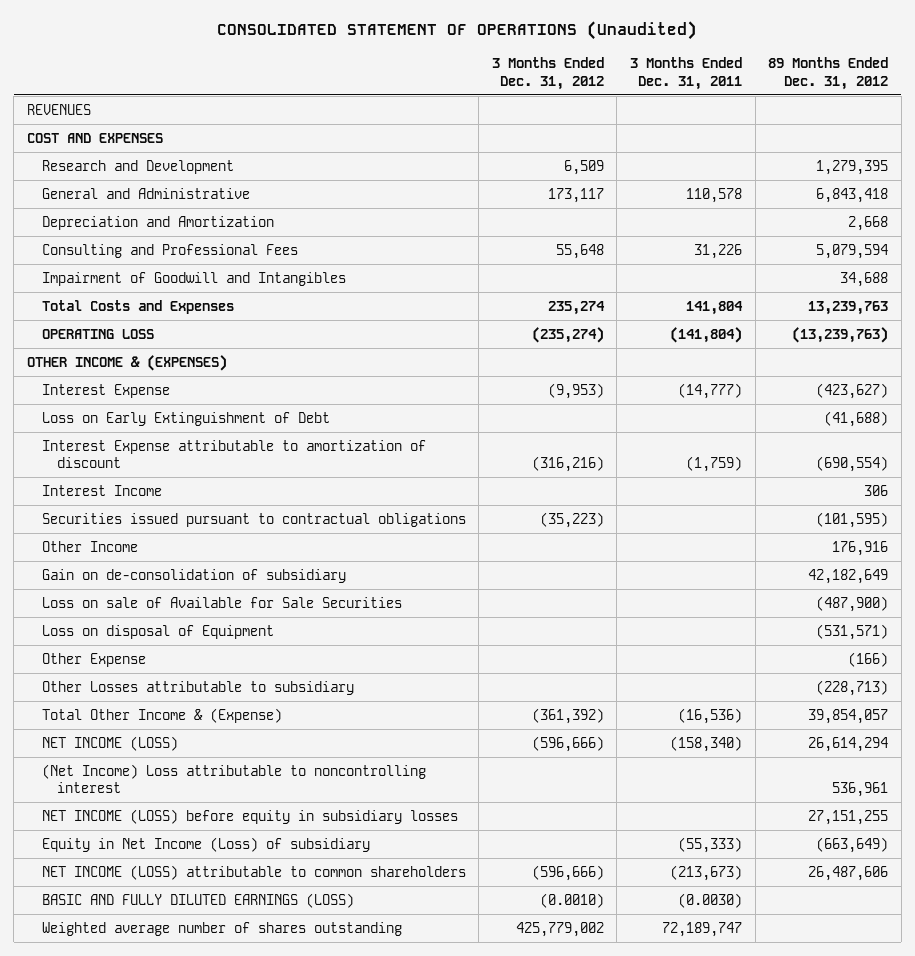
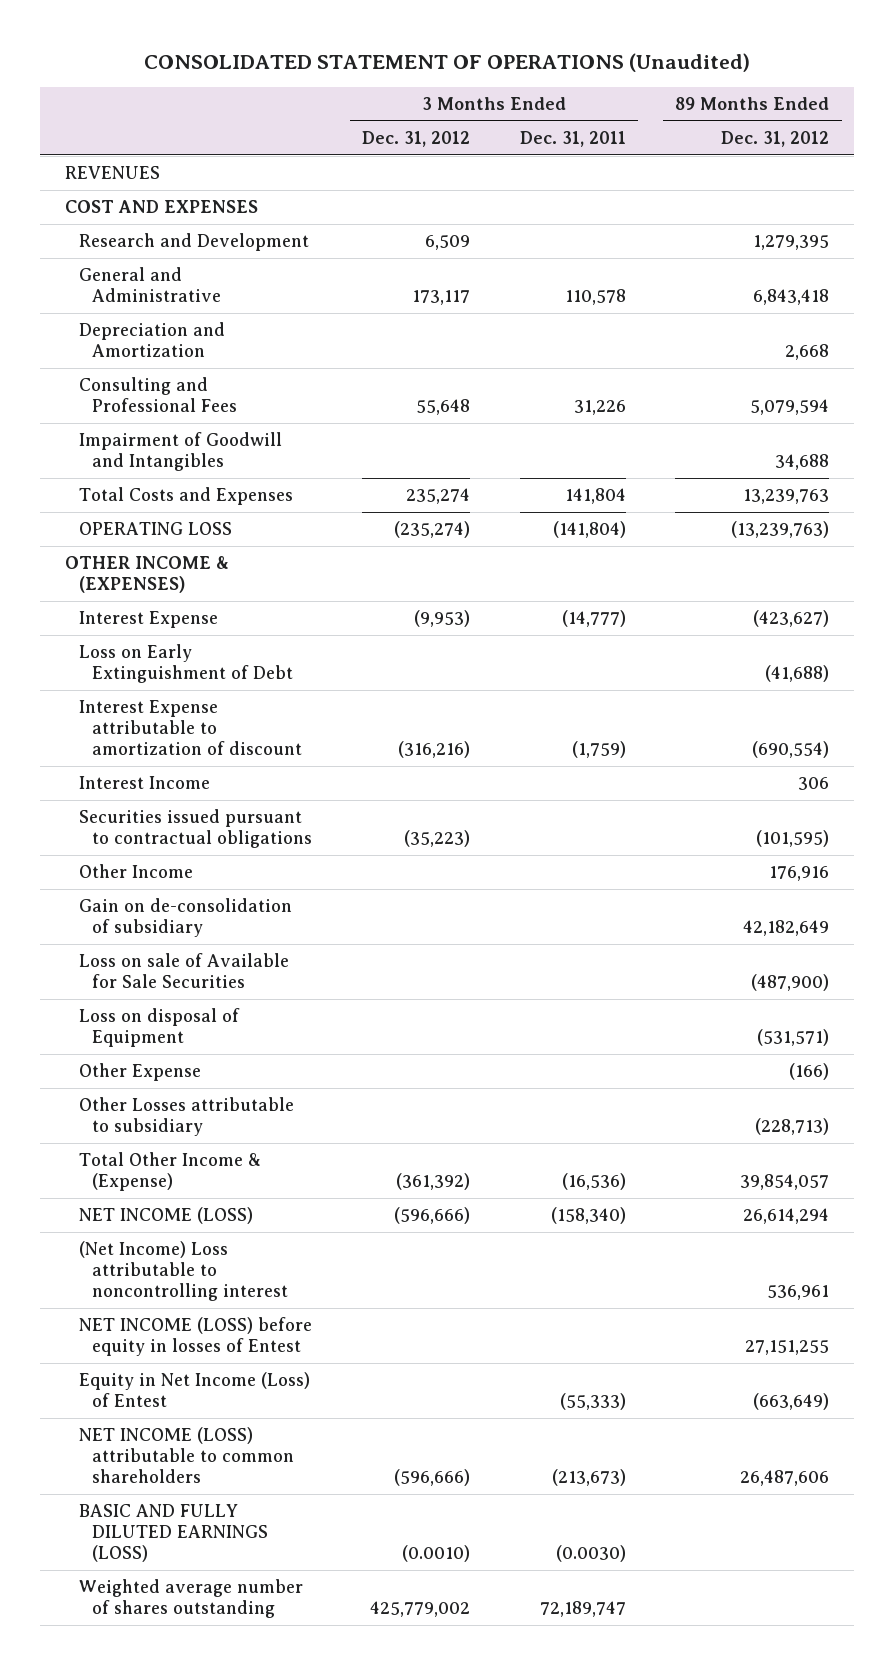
[41,808,458,824] NET INCOME (LOSS) before equity in subsidiary losses -> [78,1317,312,1357] NET INCOME (LOSS) before equity in losses of Entest
[41,836,370,852] Equity in Net Income (Loss) of subsidiary -> [78,1372,310,1408] Equity in Net Income (Loss) of Entest

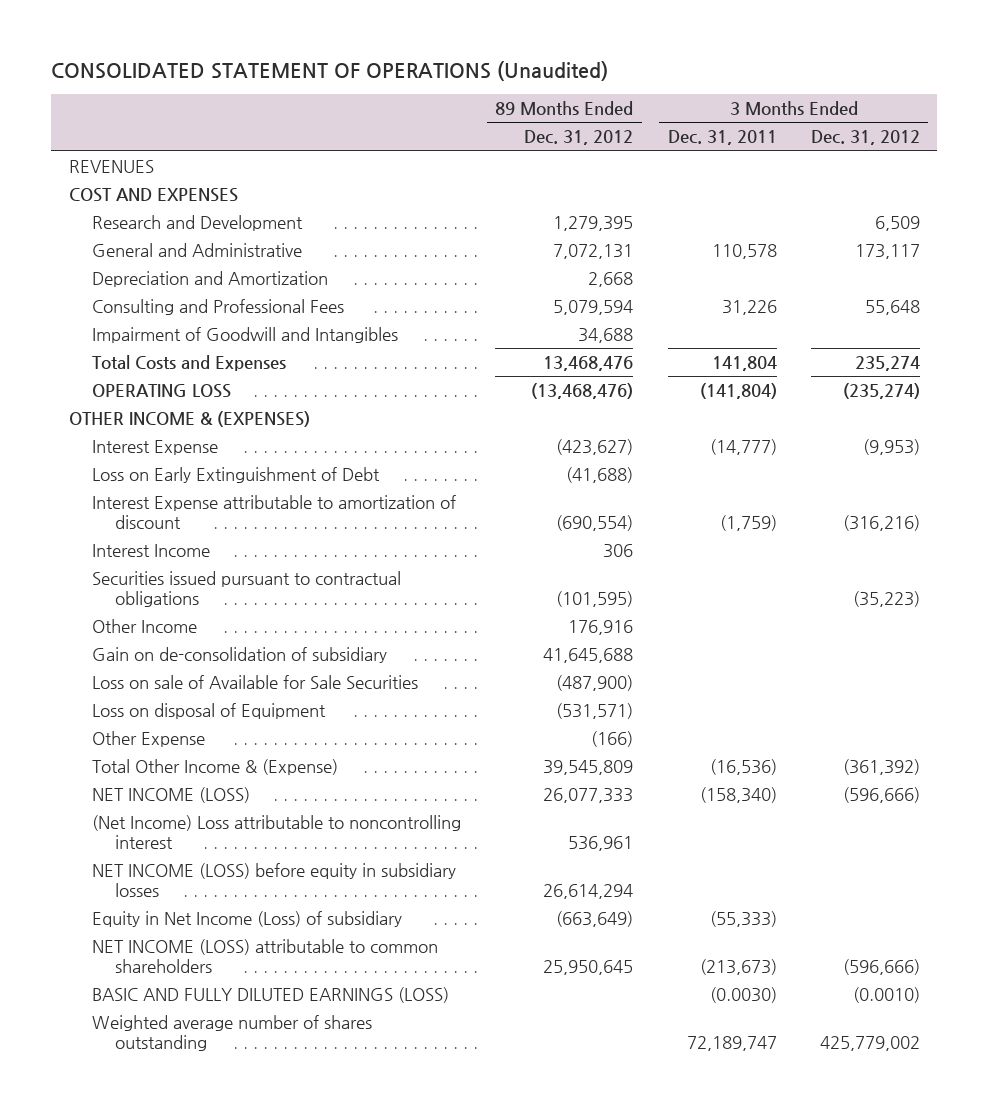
[753,289,830,306] 6,843,418 -> [553,243,634,259] 7,072,131
[743,489,830,505] 13,239,763 -> [543,355,634,371] 13,468,476
[731,521,830,539] (13,239,763) -> [531,382,634,399] (13,468,476)
[743,920,830,937] 42,182,649 -> [543,647,634,663] 41,645,688
[78,1097,294,1137] Other Losses attributable to subsidiary -> none
[740,1174,830,1191] 39,854,057 -> [543,759,634,775] 39,545,809
[743,1208,830,1225] 26,614,294 -> [543,787,634,803] 26,077,333
[78,1317,312,1357] NET INCOME (LOSS) before equity in losses of Entest -> [91,862,456,897] NET INCOME (LOSS) before equity in subsidiary losses
[745,1340,830,1356] 27,151,255 -> [543,883,634,899] 26,614,294
[78,1372,310,1408] Equity in Net Income (Loss) of Entest -> [91,910,402,927] Equity in Net Income (Loss) of subsidiary
[740,1470,830,1487] 26,487,606 -> [543,959,634,975] 25,950,645

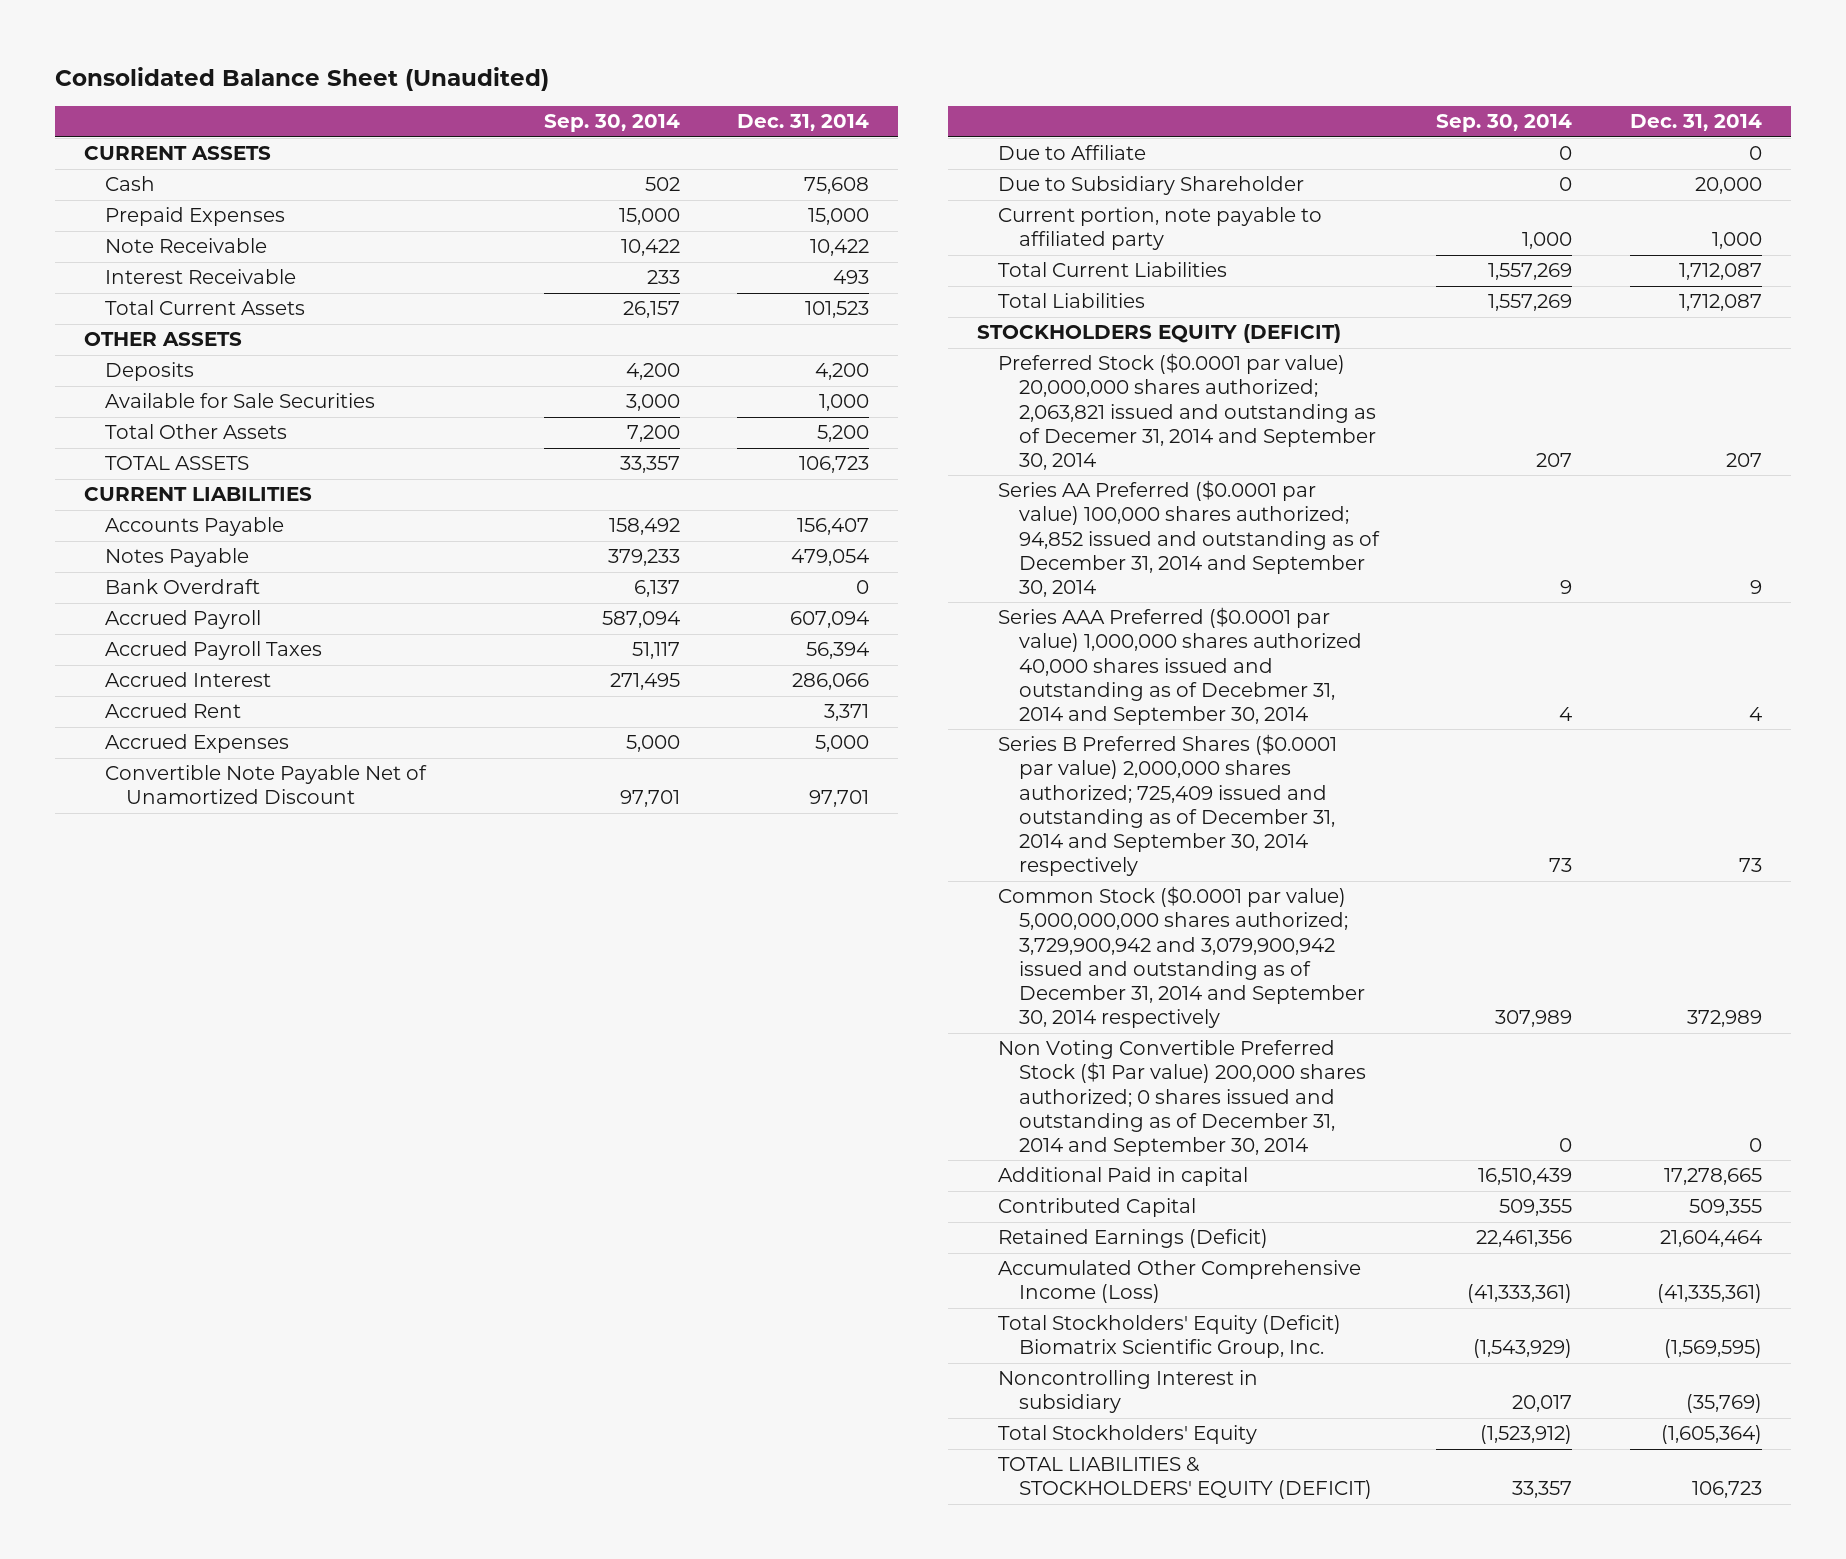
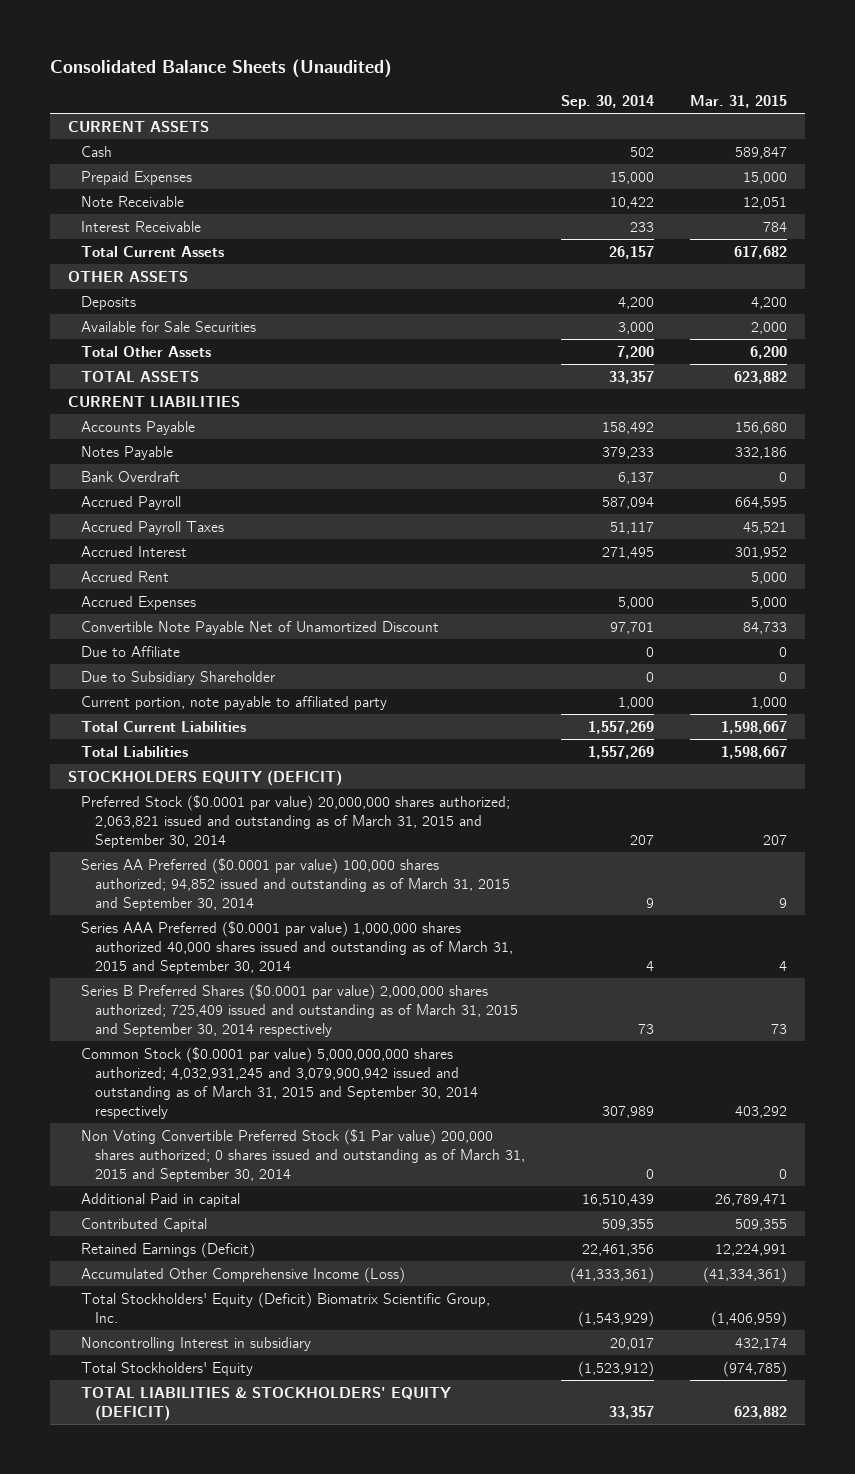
[55,67,550,92] Consolidated Balance Sheet (Unaudited) -> [49,59,392,79] Consolidated Balance Sheets (Unaudited)
[737,114,870,132] Dec. 31, 2014 -> none
none -> [689,95,787,109] Mar. 31, 2015
[997,353,1376,471] Preferred Stock ($0.0001 par value) 20,000,000 shares authorized; 2,063,821 issued and outstanding as of Decemer 31, 2014 and September 30, 2014 -> [81,794,511,849] Preferred Stock ($0.0001 par value) 20,000,000 shares authorized; 2,063,821 issued and outstanding as of March 31, 2015 and September 30, 2014
[997,480,1380,598] Series AA Preferred ($0.0001 par value) 100,000 shares authorized; 94,852 issued and outstanding as of December 31, 2014 and September 30, 2014 -> [81,857,510,912] Series AA Preferred ($0.0001 par value) 100,000 shares authorized; 94,852 issued and outstanding as of March 31, 2015 and September 30, 2014
[997,607,1362,726] Series AAA Preferred ($0.0001 par value) 1,000,000 shares authorized 40,000 shares issued and outstanding as of Decebmer 31, 2014 and September 30, 2014 -> [81,920,513,975] Series AAA Preferred ($0.0001 par value) 1,000,000 shares authorized 40,000 shares issued and outstanding as of March 31, 2015 and September 30, 2014
[997,734,1337,877] Series B Preferred Shares ($0.0001 par value) 2,000,000 shares authorized; 725,409 issued and outstanding as of December 31, 2014 and September 30, 2014 respectively -> [81,983,518,1038] Series B Preferred Shares ($0.0001 par value) 2,000,000 shares authorized; 725,409 issued and outstanding as of March 31, 2015 and September 30, 2014 respectively
[997,886,1365,1029] Common Stock ($0.0001 par value) 5,000,000,000 shares authorized; 3,729,900,942 and 3,079,900,942 issued and outstanding as of December 31, 2014 and September 30, 2014 respectively -> [81,1046,478,1120] Common Stock ($0.0001 par value) 5,000,000,000 shares authorized; 4,032,931,245 and 3,079,900,942 issued and outstanding as of March 31, 2015 and September 30, 2014 respectively
[997,1040,1366,1157] Non Voting Convertible Preferred Stock ($1 Par value) 200,000 shares authorized; 0 shares issued and outstanding as of December 31, 2014 and September 30, 2014 -> [81,1128,525,1183] Non Voting Convertible Preferred Stock ($1 Par value) 200,000 shares authorized; 0 shares issued and outstanding as of March 31, 2015 and September 30, 2014

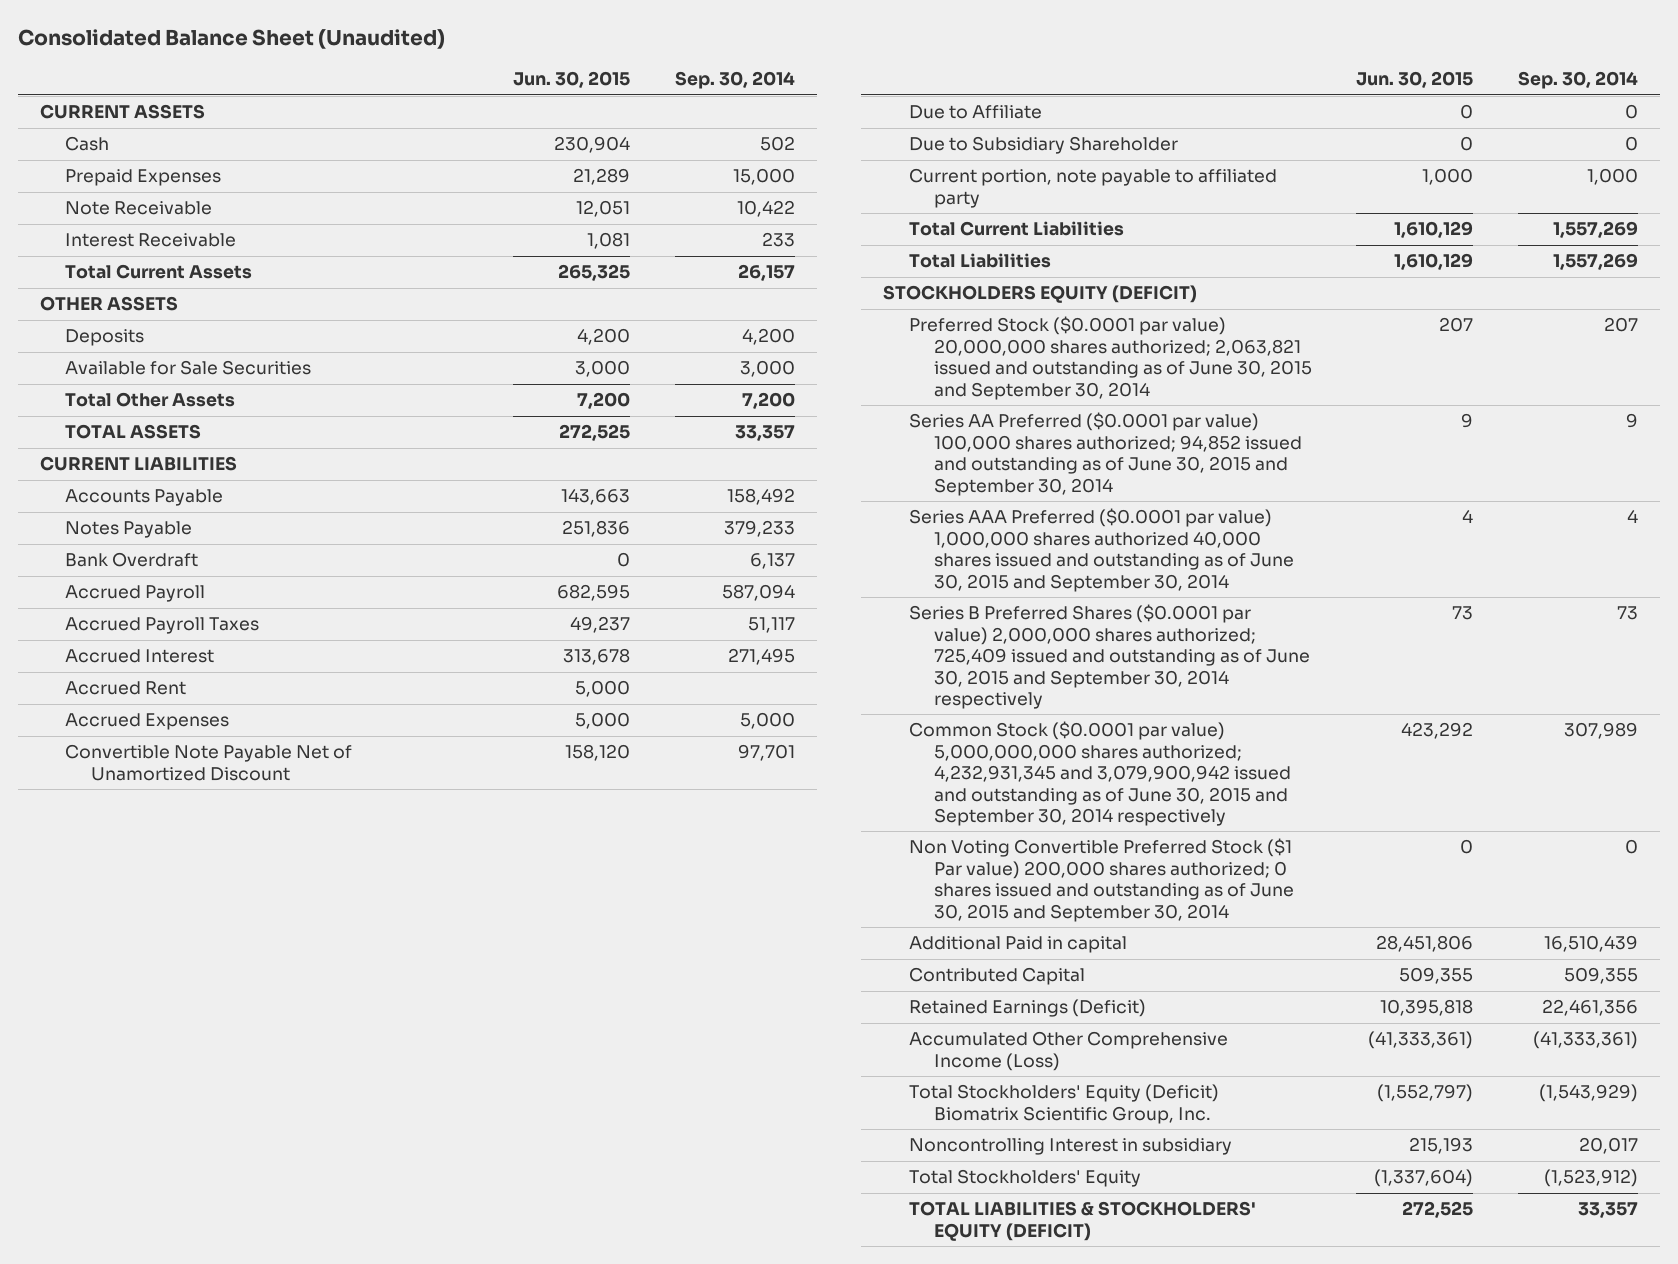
[49,59,392,79] Consolidated Balance Sheets (Unaudited) -> [17,29,445,50] Consolidated Balance Sheet (Unaudited)
[689,95,787,109] Mar. 31, 2015 -> none
none -> [513,71,631,89] Jun. 30, 2015
[81,794,511,849] Preferred Stock ($0.0001 par value) 20,000,000 shares authorized; 2,063,821 issued and outstanding as of March 31, 2015 and September 30, 2014 -> [908,316,1312,400] Preferred Stock ($0.0001 par value) 20,000,000 shares authorized; 2,063,821 issued and outstanding as of June 30, 2015 and September 30, 2014
[81,857,510,912] Series AA Preferred ($0.0001 par value) 100,000 shares authorized; 94,852 issued and outstanding as of March 31, 2015 and September 30, 2014 -> [908,412,1302,496] Series AA Preferred ($0.0001 par value) 100,000 shares authorized; 94,852 issued and outstanding as of June 30, 2015 and September 30, 2014
[81,920,513,975] Series AAA Preferred ($0.0001 par value) 1,000,000 shares authorized 40,000 shares issued and outstanding as of March 31, 2015 and September 30, 2014 -> [908,508,1294,592] Series AAA Preferred ($0.0001 par value) 1,000,000 shares authorized 40,000 shares issued and outstanding as of June 30, 2015 and September 30, 2014
[81,983,518,1038] Series B Preferred Shares ($0.0001 par value) 2,000,000 shares authorized; 725,409 issued and outstanding as of March 31, 2015 and September 30, 2014 respectively -> [908,604,1310,709] Series B Preferred Shares ($0.0001 par value) 2,000,000 shares authorized; 725,409 issued and outstanding as of June 30, 2015 and September 30, 2014 respectively
[81,1046,478,1120] Common Stock ($0.0001 par value) 5,000,000,000 shares authorized; 4,032,931,245 and 3,079,900,942 issued and outstanding as of March 31, 2015 and September 30, 2014 respectively -> [908,721,1291,826] Common Stock ($0.0001 par value) 5,000,000,000 shares authorized; 4,232,931,345 and 3,079,900,942 issued and outstanding as of June 30, 2015 and September 30, 2014 respectively
[81,1128,525,1183] Non Voting Convertible Preferred Stock ($1 Par value) 200,000 shares authorized; 0 shares issued and outstanding as of March 31, 2015 and September 30, 2014 -> [908,838,1294,922] Non Voting Convertible Preferred Stock ($1 Par value) 200,000 shares authorized; 0 shares issued and outstanding as of June 30, 2015 and September 30, 2014

